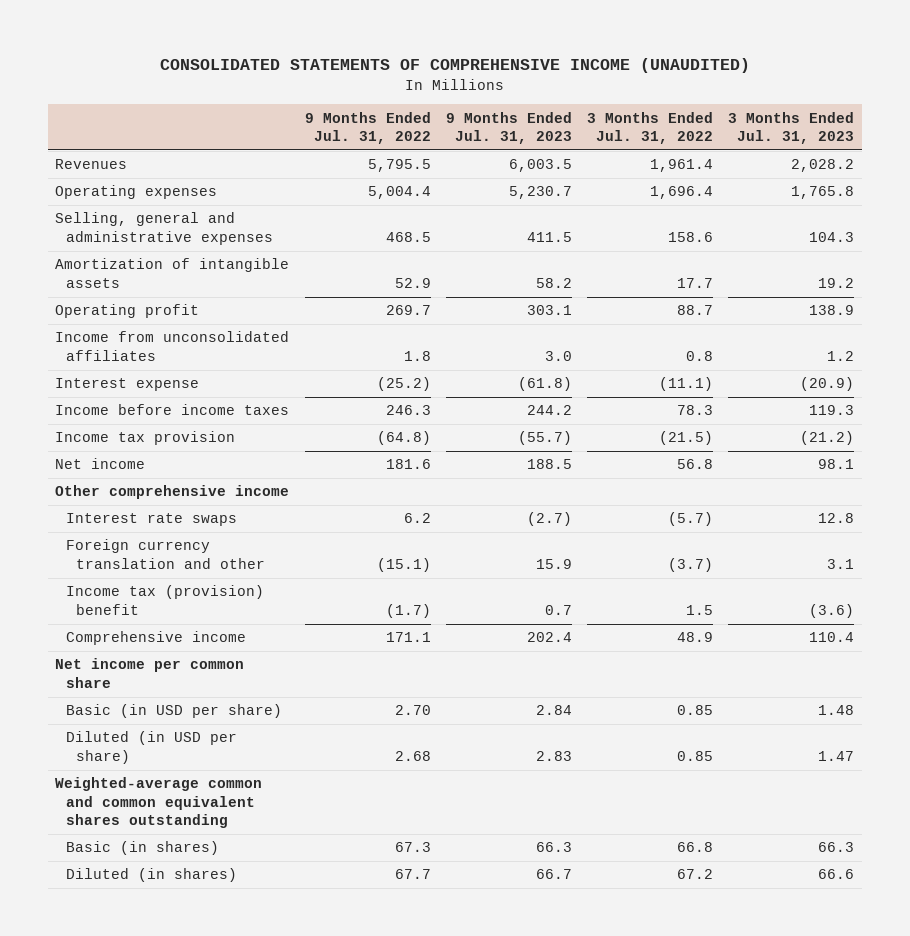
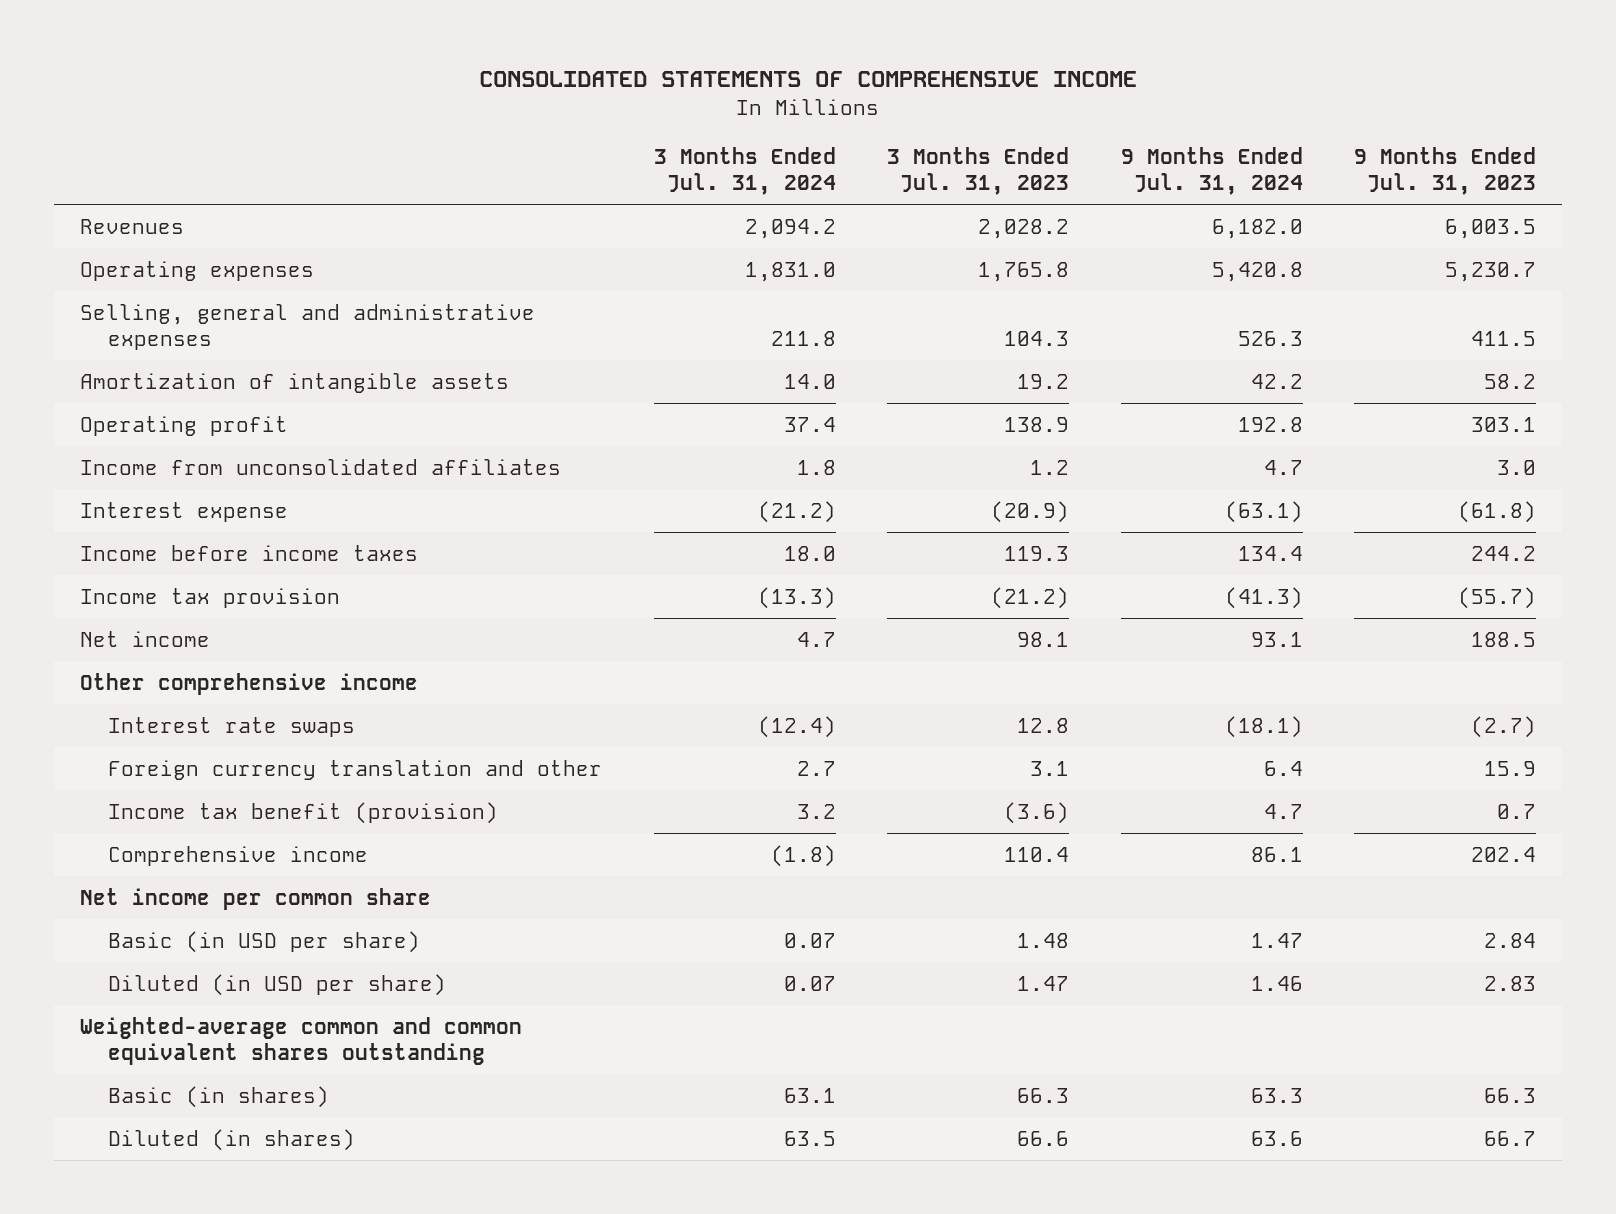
[159,58,750,74] CONSOLIDATED STATEMENTS OF COMPREHENSIVE INCOME (UNAUDITED) -> [479,70,1138,87] CONSOLIDATED STATEMENTS OF COMPREHENSIVE INCOME
[304,111,431,145] 9 Months Ended Jul. 31, 2022 -> none
[586,111,713,145] 3 Months Ended Jul. 31, 2022 -> none
none -> [653,147,836,196] 3 Months Ended Jul. 31, 2024
none -> [1120,147,1303,196] 9 Months Ended Jul. 31, 2024
[65,585,264,615] Income tax (provision) benefit -> [108,801,499,824] Income tax benefit (provision)

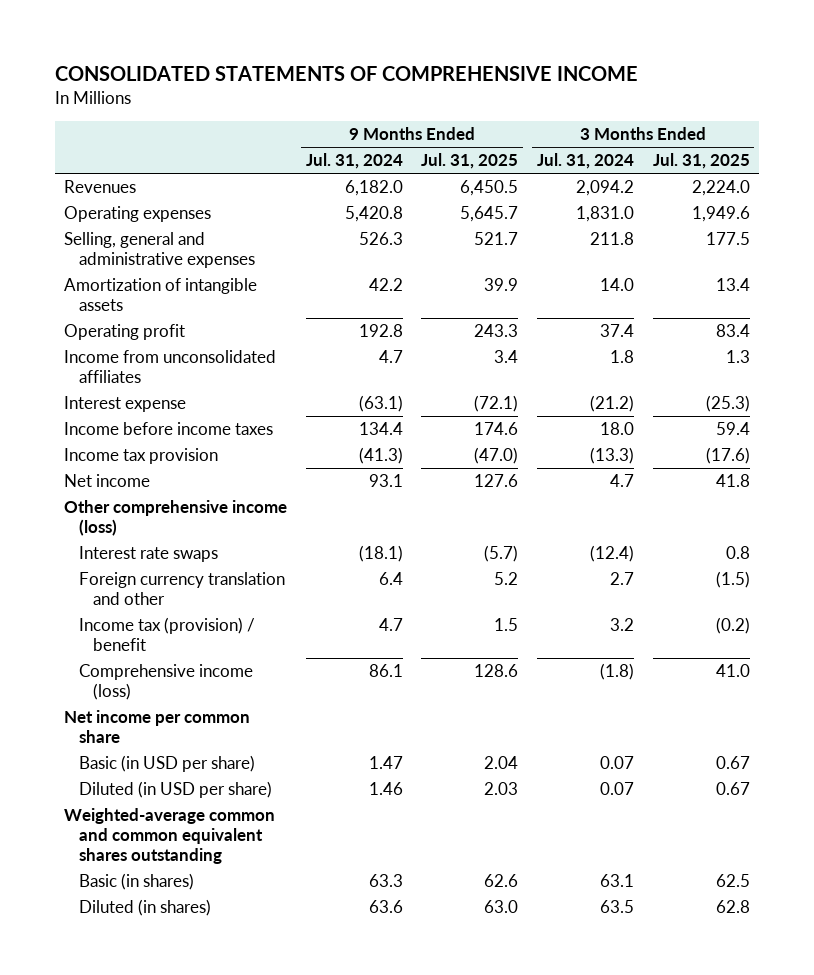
[887,147,1070,196] 3 Months Ended Jul. 31, 2023 -> none
[1354,147,1537,196] 9 Months Ended Jul. 31, 2023 -> none
none -> [421,153,519,170] Jul. 31, 2025
none -> [652,153,750,170] Jul. 31, 2025
[79,672,418,695] Other comprehensive income -> [64,500,288,537] Other comprehensive income (loss)
[108,801,499,824] Income tax benefit (provision) -> [78,617,255,652] Income tax (provision) / benefit
[108,845,369,866] Comprehensive income -> [78,664,253,701] Comprehensive income (loss)

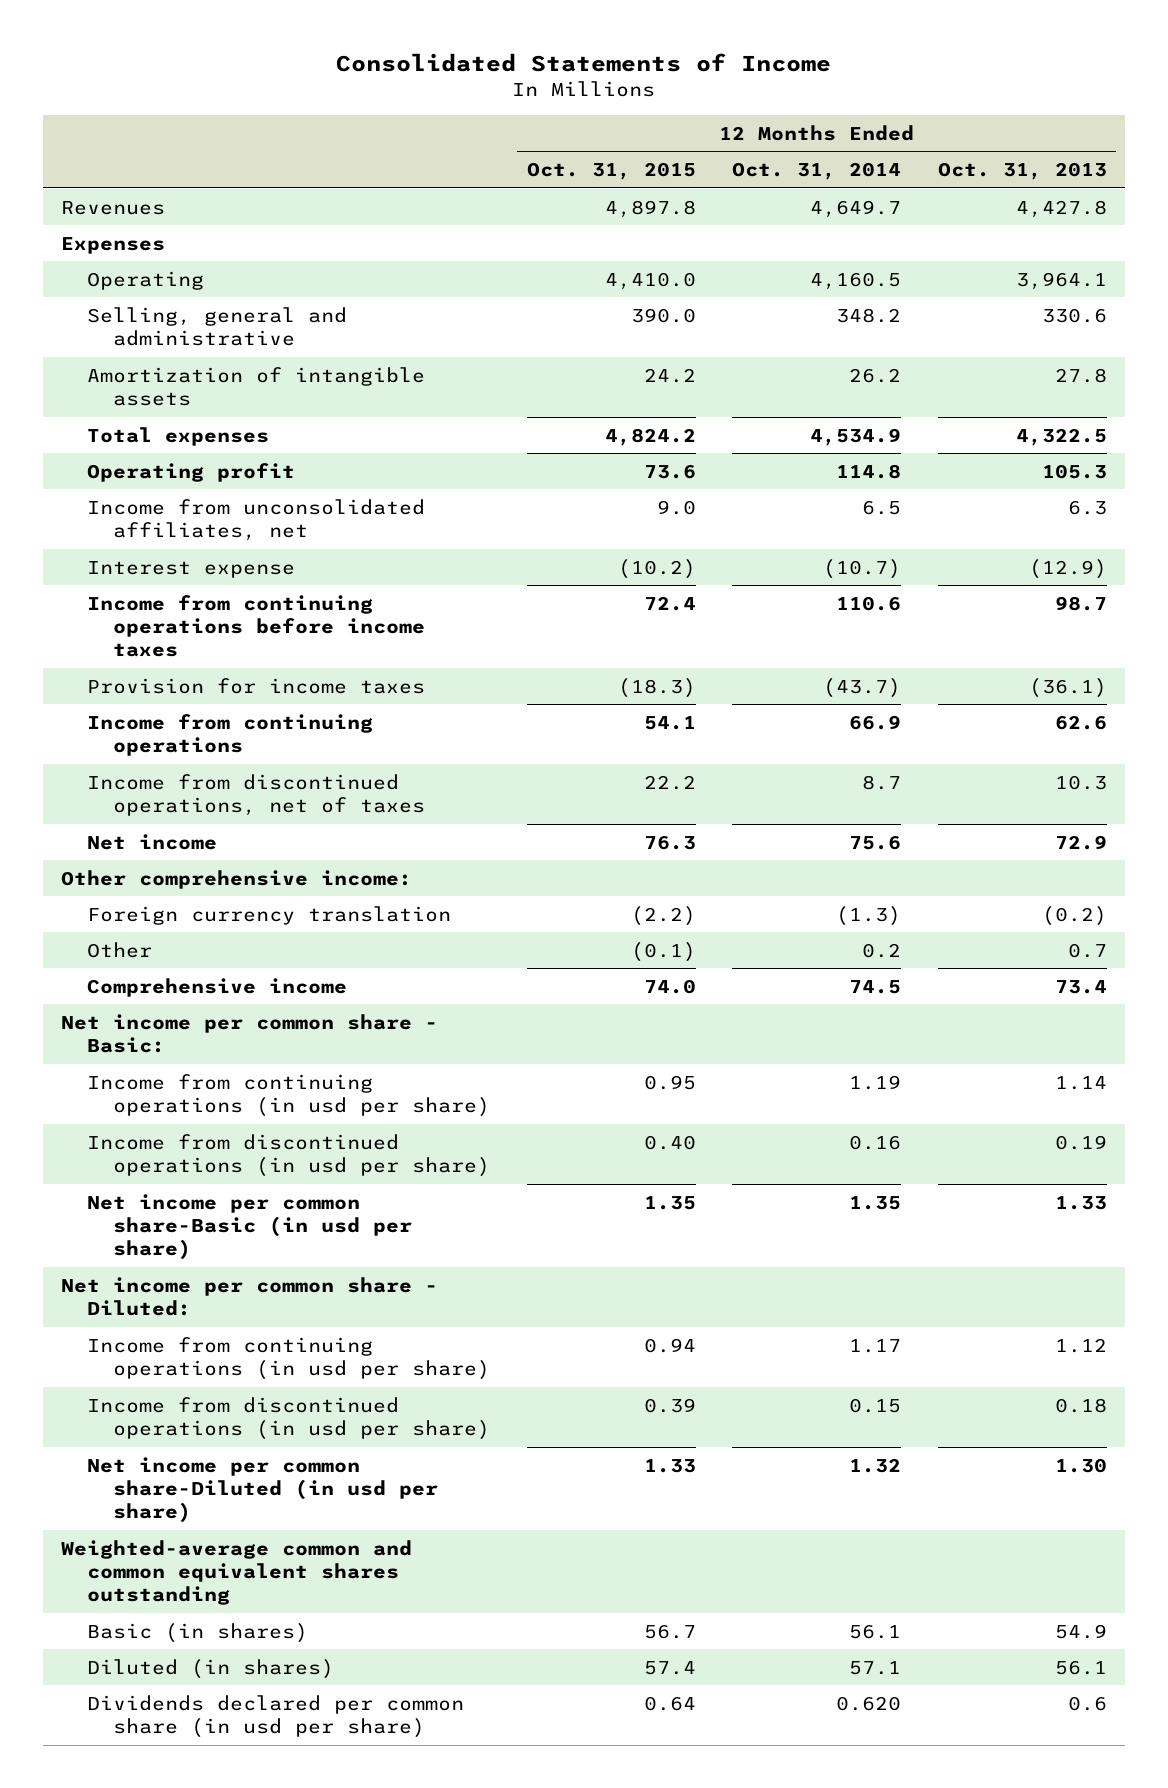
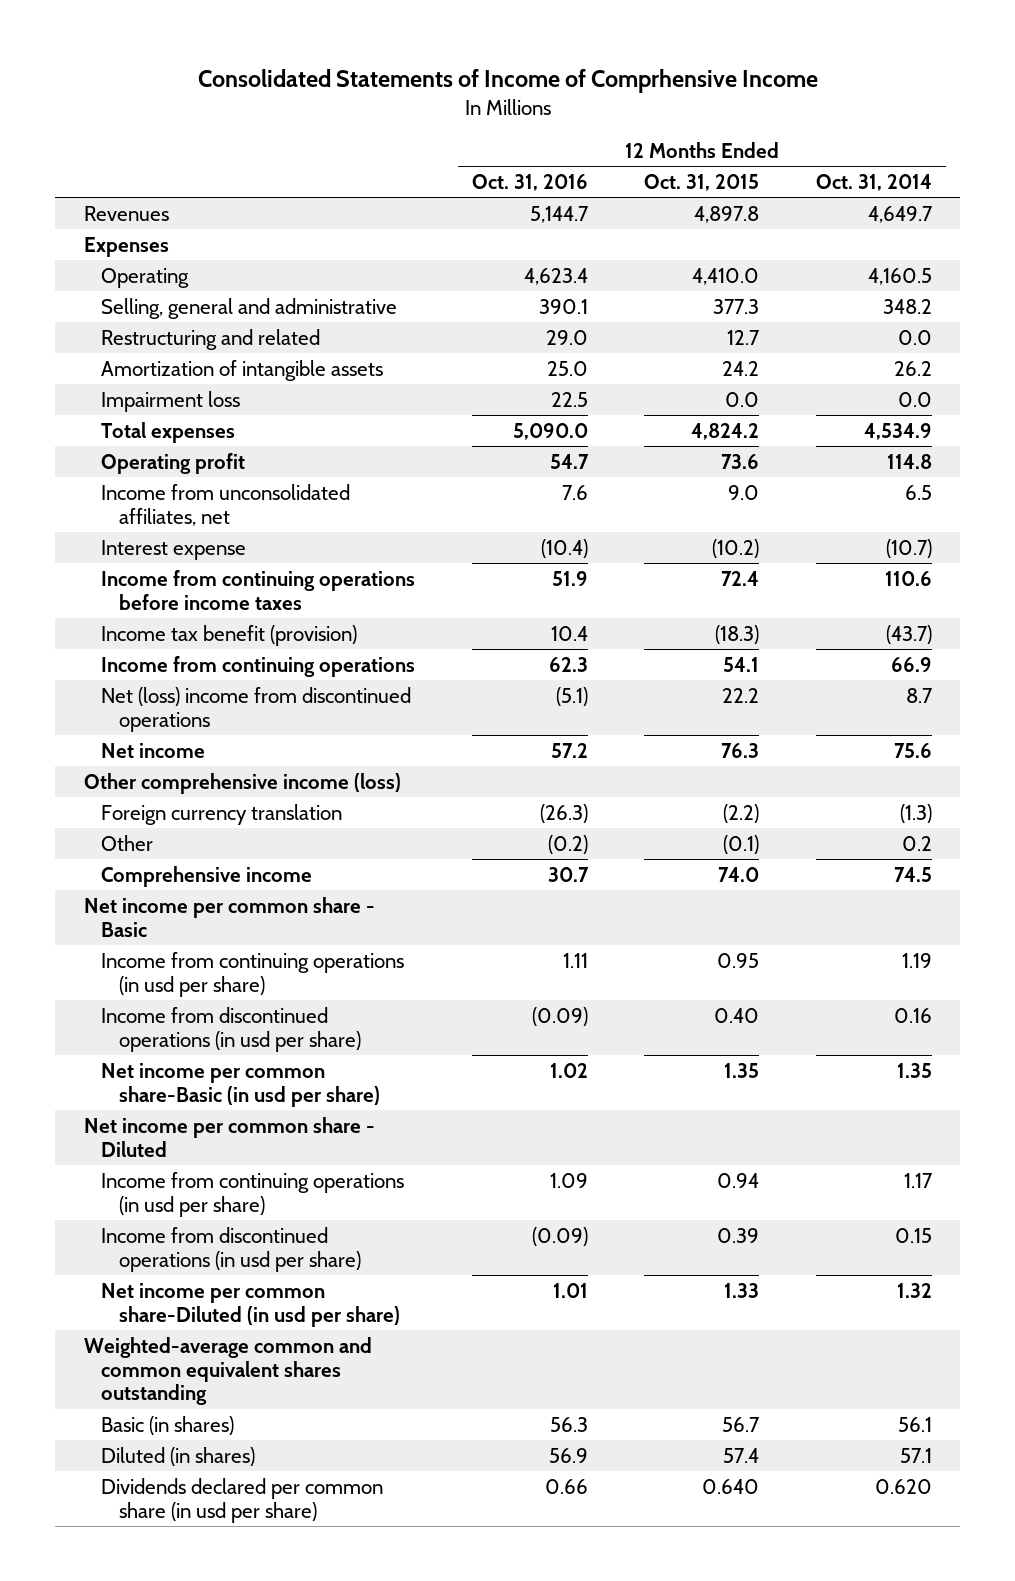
[335,53,831,73] Consolidated Statements of Income -> [197,69,818,94] Consolidated Statements of Income of Comprhensive Income
[937,162,1107,181] Oct. 31, 2013 -> none
none -> [471,173,588,191] Oct. 31, 2016
[630,307,696,323] 390.0 -> [713,298,760,314] 377.3
none -> [101,328,321,350] Restructuring and related
none -> [101,390,241,412] Impairment loss
[87,677,426,694] Provision for income taxes -> [101,624,358,646] Income tax benefit (provision)
[87,773,426,817] Income from discontinued operations, net of taxes -> [101,686,412,732] Net (loss) income from discontinued operations
[61,869,413,889] Other comprehensive income: -> [83,772,401,794] Other comprehensive income (loss)
[61,1013,439,1054] Net income per common share - Basic: -> [83,896,375,937] Net income per common share - Basic
[61,1276,439,1317] Net income per common share - Diluted: -> [83,1116,375,1157] Net income per common share - Diluted
[643,1695,696,1711] 0.64 -> [702,1478,760,1494] 0.640

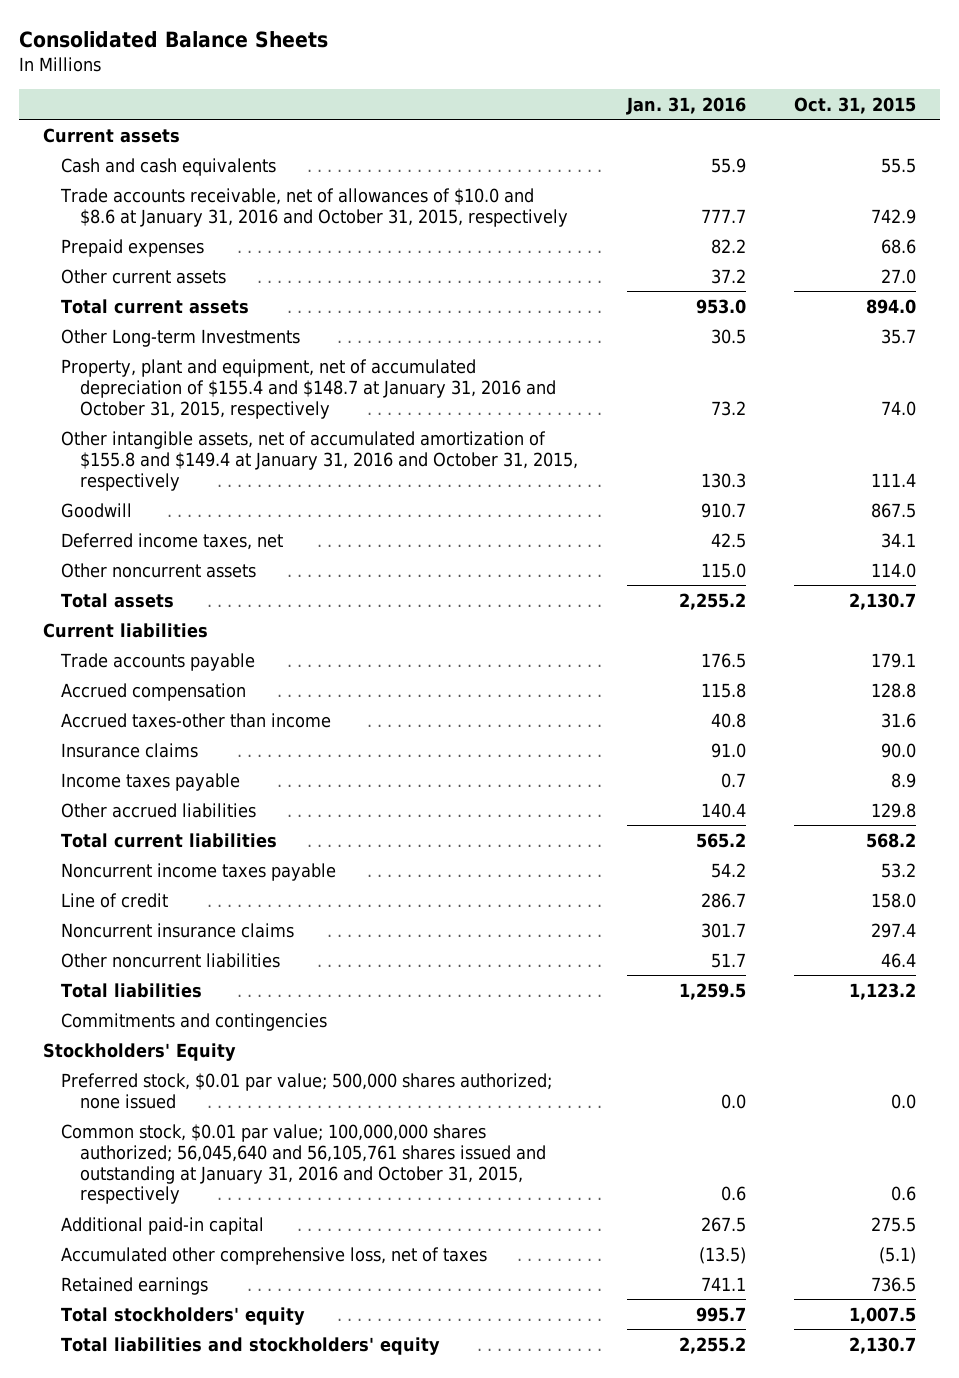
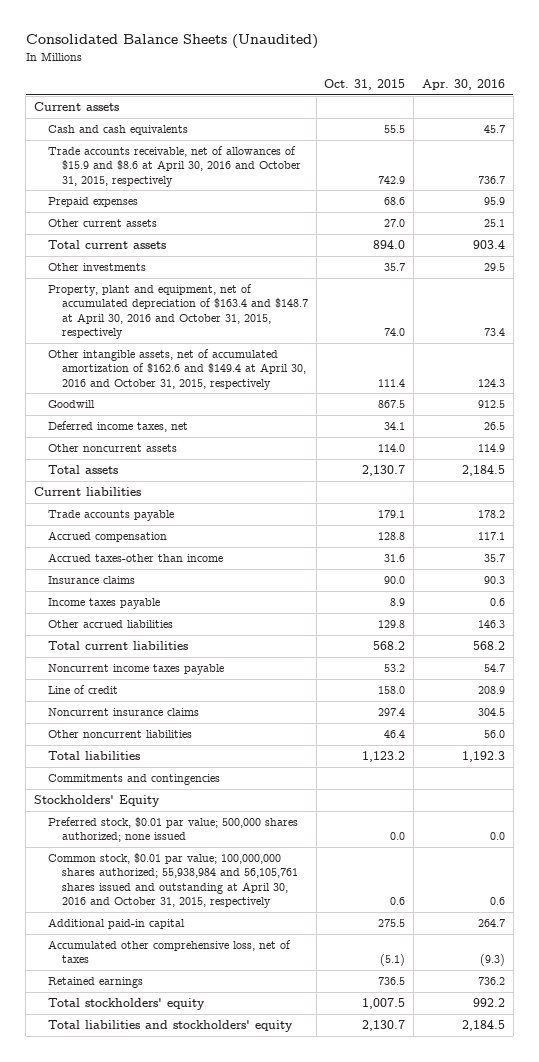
[18,30,328,48] Consolidated Balance Sheets -> [25,34,318,50] Consolidated Balance Sheets (Unaudited)
[625,96,746,115] Jan. 31, 2016 -> none
none -> [421,78,505,90] Apr. 30, 2016
[60,187,569,227] Trade accounts receivable, net of allowances of $10.0 and $8.6 at January 31, 2016 and October 31, 2015, respectively -> [47,146,302,187] Trade accounts receivable, net of allowances of $15.9 and $8.6 at April 30, 2016 and October 31, 2015, respectively
[61,328,301,347] Other Long-term Investments -> [47,263,146,272] Other investments
[61,358,557,419] Property, plant and equipment, net of accumulated depreciation of $155.4 and $148.7 at January 31, 2016 and October 31, 2015, respectively -> [47,284,309,340] Property, plant and equipment, net of accumulated depreciation of $163.4 and $148.7 at April 30, 2016 and October 31, 2015, respectively
[61,430,579,491] Other intangible assets, net of accumulated amortization of $155.8 and $149.4 at January 31, 2016 and October 31, 2015, respectively -> [47,349,307,390] Other intangible assets, net of accumulated amortization of $162.6 and $149.4 at April 30, 2016 and October 31, 2015, respectively
[61,1123,547,1205] Common stock, $0.01 par value; 100,000,000 shares authorized; 56,045,640 and 56,105,761 shares issued and outstanding at January 31, 2016 and October 31, 2015, respectively -> [47,853,299,909] Common stock, $0.01 par value; 100,000,000 shares authorized; 55,938,984 and 56,105,761 shares issued and outstanding at April 30, 2016 and October 31, 2015, respectively

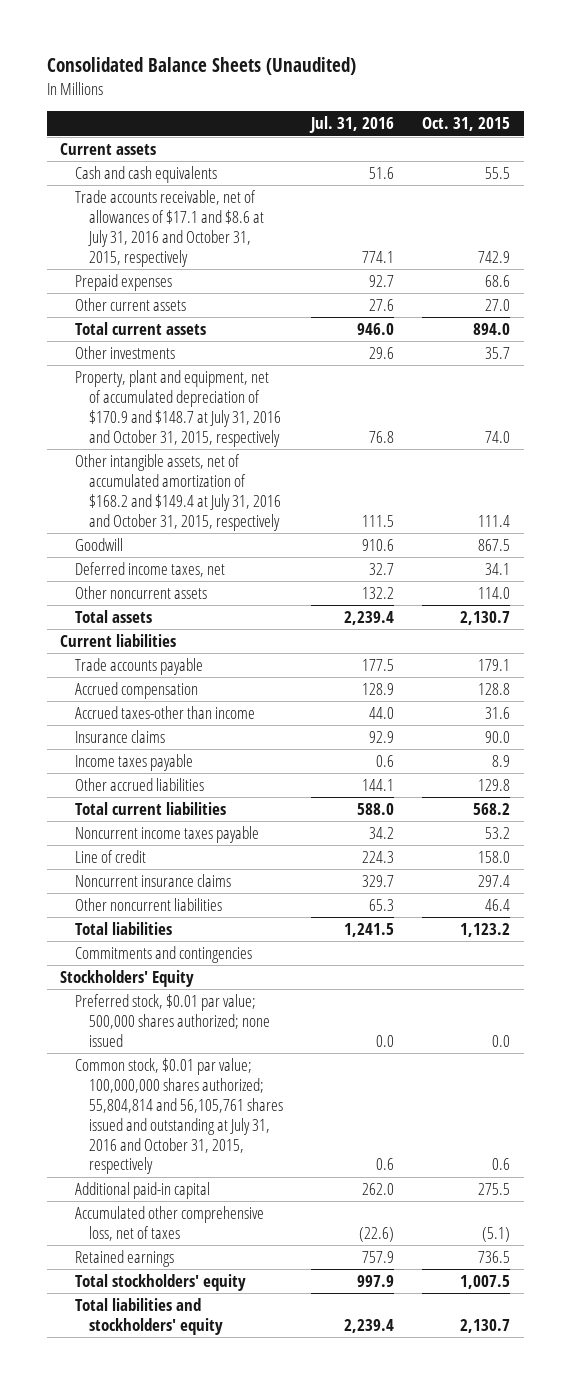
[421,78,505,90] Apr. 30, 2016 -> none
none -> [309,116,395,134] Jul. 31, 2016
[47,146,302,187] Trade accounts receivable, net of allowances of $15.9 and $8.6 at April 30, 2016 and October 31, 2015, respectively -> [74,190,265,267] Trade accounts receivable, net of allowances of $17.1 and $8.6 at July 31, 2016 and October 31, 2015, respectively
[47,284,309,340] Property, plant and equipment, net of accumulated depreciation of $163.4 and $148.7 at April 30, 2016 and October 31, 2015, respectively -> [74,370,282,447] Property, plant and equipment, net of accumulated depreciation of $170.9 and $148.7 at July 31, 2016 and October 31, 2015, respectively
[47,349,307,390] Other intangible assets, net of accumulated amortization of $162.6 and $149.4 at April 30, 2016 and October 31, 2015, respectively -> [74,454,282,531] Other intangible assets, net of accumulated amortization of $168.2 and $149.4 at July 31, 2016 and October 31, 2015, respectively
[47,853,299,909] Common stock, $0.01 par value; 100,000,000 shares authorized; 55,938,984 and 56,105,761 shares issued and outstanding at April 30, 2016 and October 31, 2015, respectively -> [74,1058,284,1175] Common stock, $0.01 par value; 100,000,000 shares authorized; 55,804,814 and 56,105,761 shares issued and outstanding at July 31, 2016 and October 31, 2015, respectively

